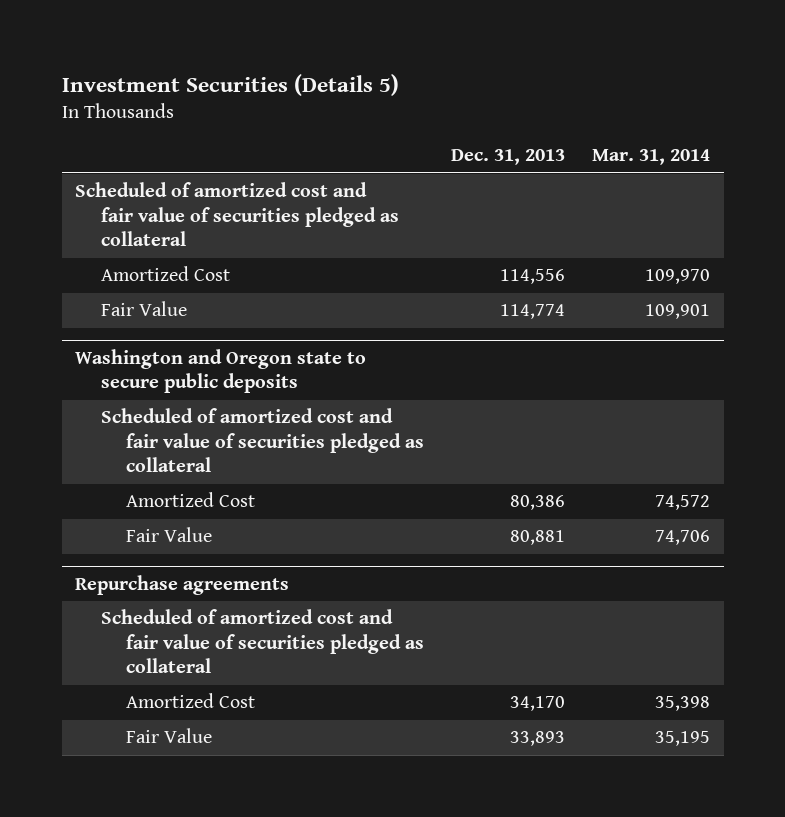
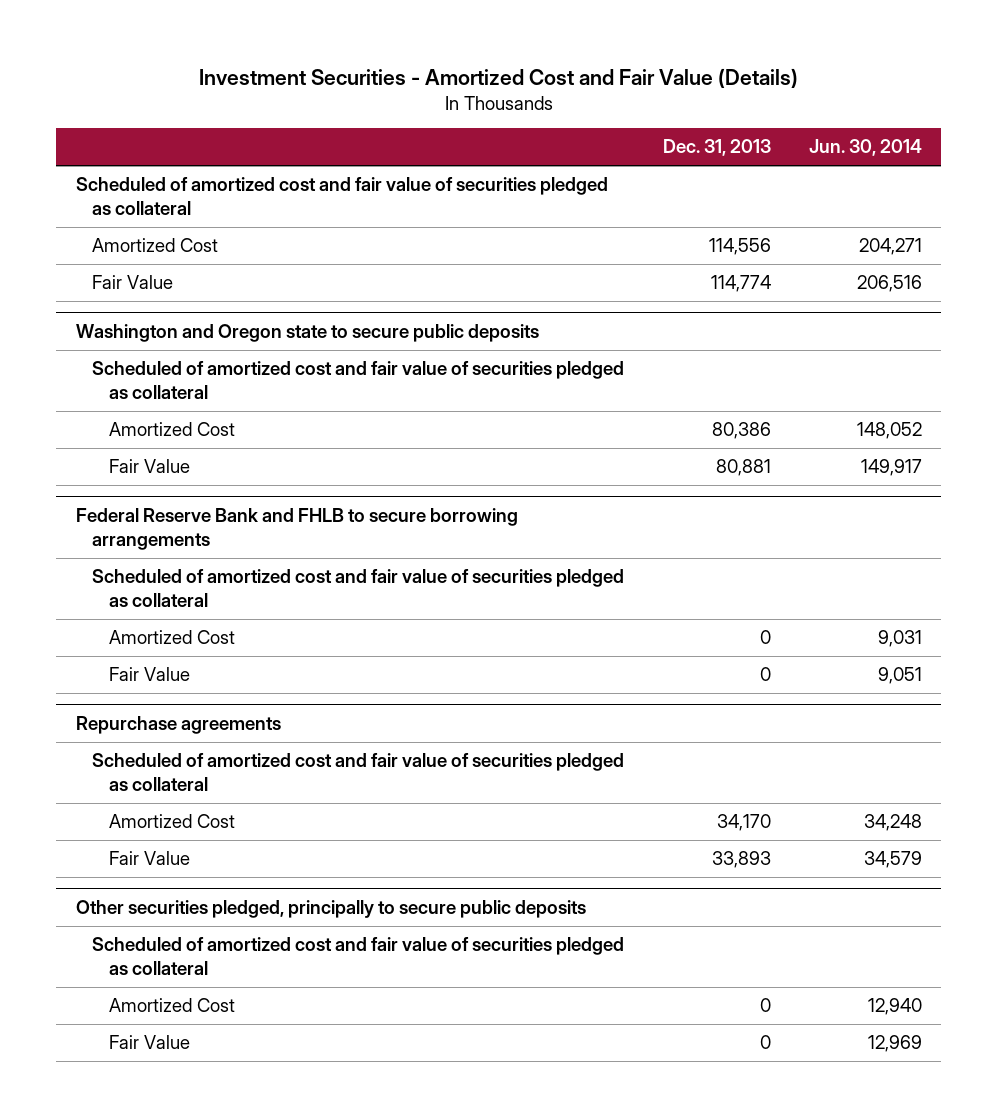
[61,74,399,97] Investment Securities (Details 5) -> [198,67,798,88] Investment Securities - Amortized Cost and Fair Value (Details)
[592,149,711,166] Mar. 31, 2014 -> none
none -> [809,139,923,157] Jun. 30, 2014
none -> [75,508,518,550] Federal Reserve Bank and FHLB to secure borrowing arrangements
none -> [92,569,625,608] Scheduled of amortized cost and fair value of securities pledged as collateral
none -> [108,630,235,645] Amortized Cost
none -> [108,667,190,682] Fair Value
none -> [75,900,586,919] Other securities pledged, principally to secure public deposits
none -> [92,937,625,976] Scheduled of amortized cost and fair value of securities pledged as collateral
none -> [108,998,235,1013] Amortized Cost
none -> [108,1035,190,1050] Fair Value

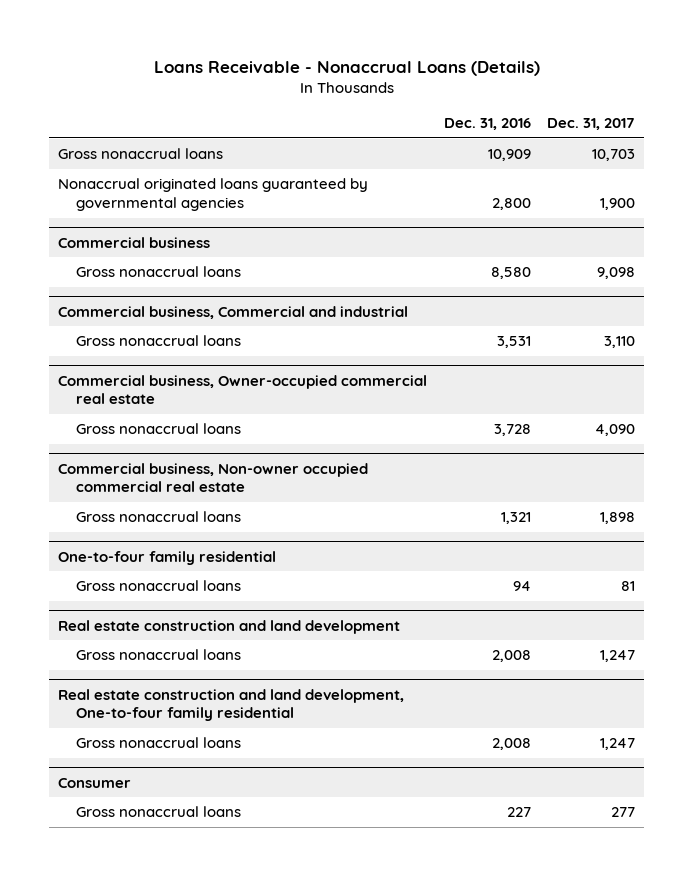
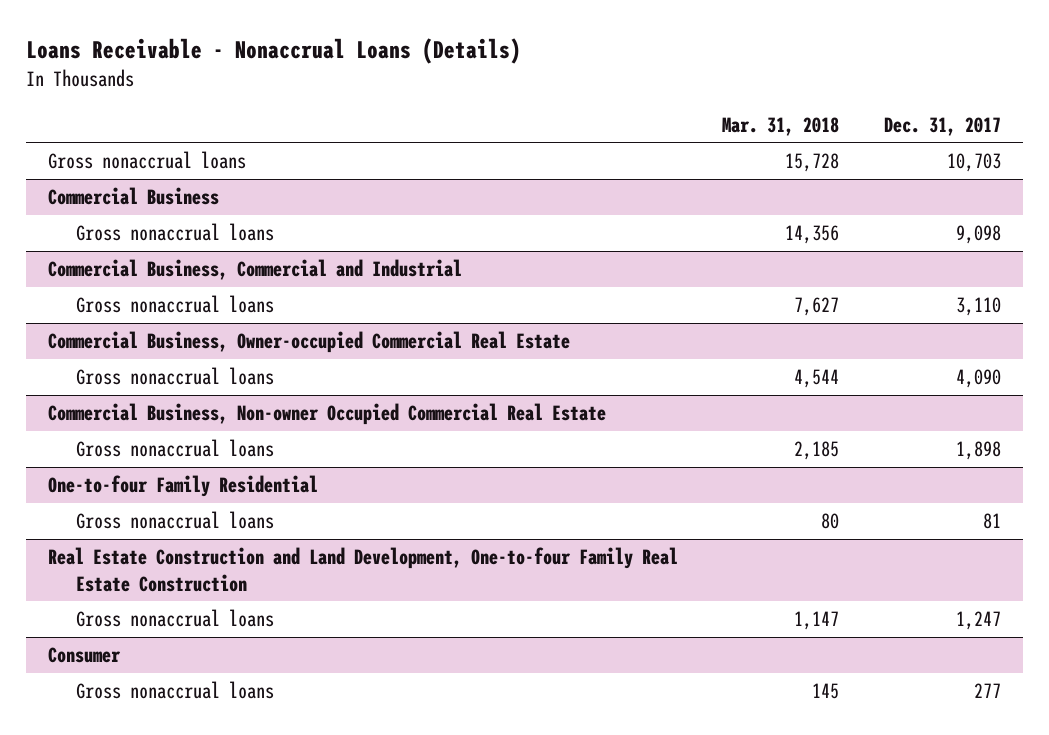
[443,118,531,131] Dec. 31, 2016 -> none
none -> [722,116,840,136] Mar. 31, 2018
[57,178,368,211] Nonaccrual originated loans guaranteed by governmental agencies -> none
[57,236,210,248] Commercial business -> [48,187,220,206] Commercial Business
[57,305,408,319] Commercial business, Commercial and industrial -> [48,259,463,281] Commercial Business, Commercial and Industrial
[57,374,427,405] Commercial business, Owner-occupied commercial real estate -> [48,331,571,354] Commercial Business, Owner-occupied Commercial Real Estate
[57,462,368,493] Commercial business, Non-owner occupied commercial real estate -> [48,403,607,426] Commercial Business, Non-owner Occupied Commercial Real Estate
[57,550,276,565] One-to-four family residential -> [48,475,319,498] One-to-four Family Residential
[57,619,400,634] Real estate construction and land development -> none
[75,649,241,661] Gross nonaccrual loans -> none
[57,688,404,722] Real estate construction and land development, One-to-four family residential -> [48,547,679,592] Real Estate Construction and Land Development, One-to-four Family Real Estate Construction

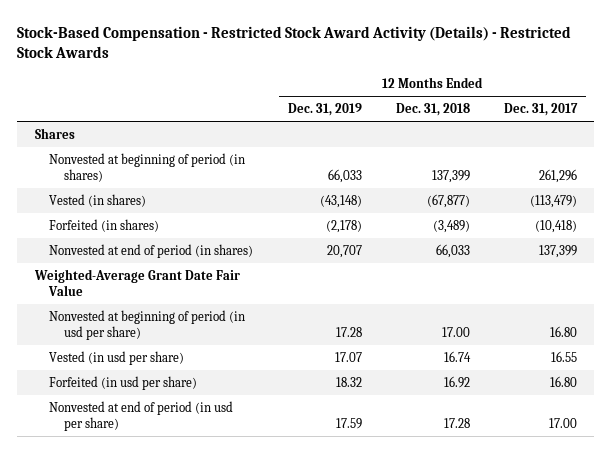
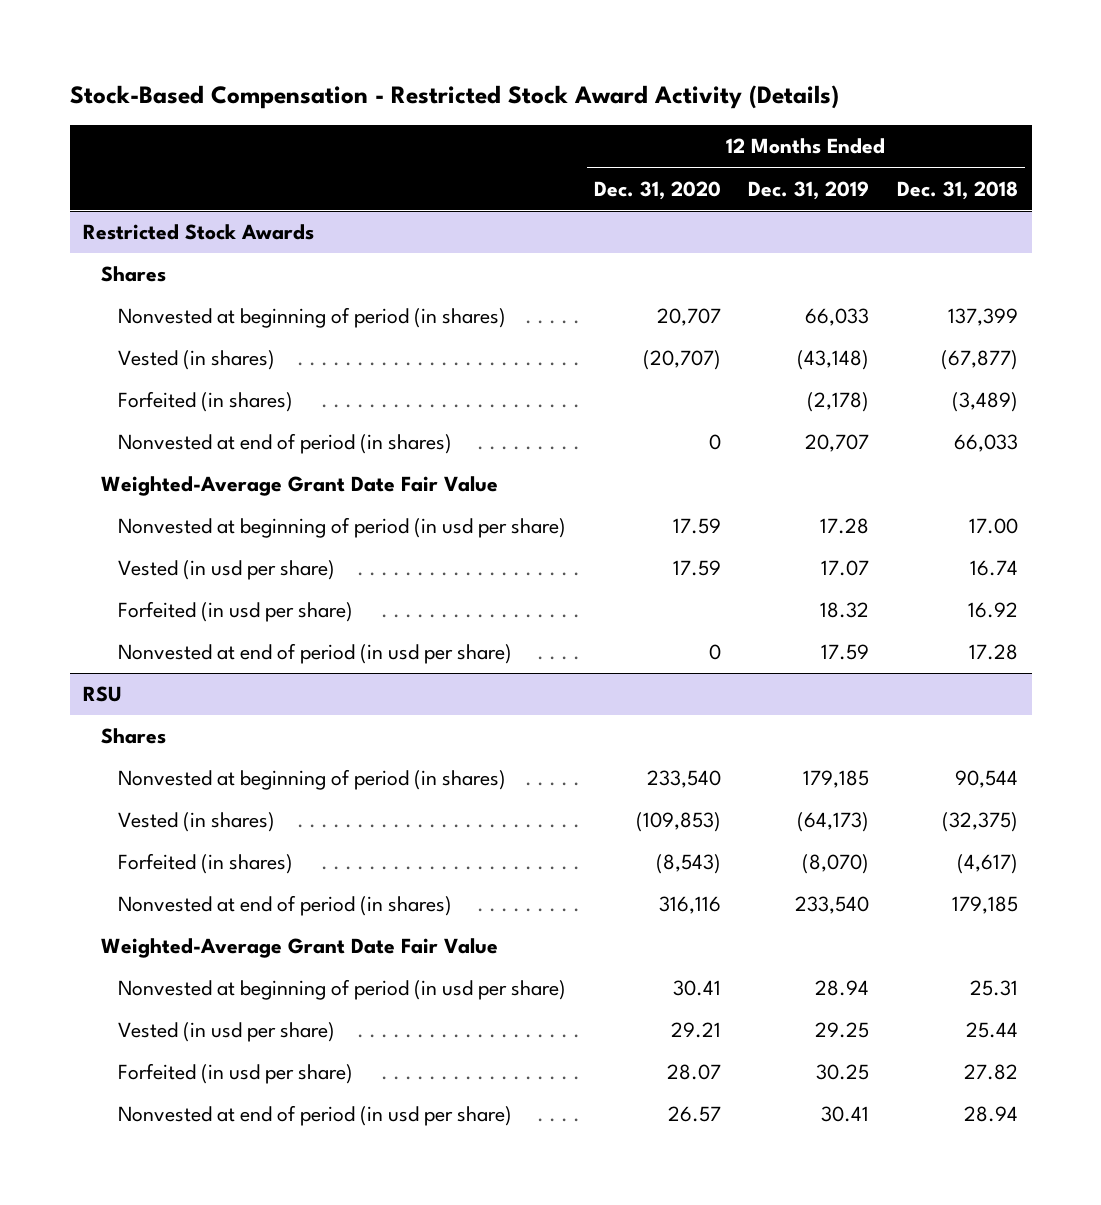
[17,25,572,58] Stock-Based Compensation - Restricted Stock Award Activity (Details) - Restricted Stock Awards -> [69,85,839,110] Stock-Based Compensation - Restricted Stock Award Activity (Details)
[504,103,579,117] Dec. 31, 2017 -> none
none -> [593,180,721,200] Dec. 31, 2020
none -> [83,224,315,241] Restricted Stock Awards
none -> [83,686,123,703] RSU
none -> [100,728,166,745] Shares
none -> [118,769,507,791] Nonvested at beginning of period (in shares)
none -> [118,812,276,833] Vested (in shares)
none -> [118,853,294,875] Forfeited (in shares)
none -> [118,895,453,917] Nonvested at end of period (in shares)
none -> [100,938,498,959] Weighted-Average Grant Date Fair Value
none -> [118,979,567,1001] Nonvested at beginning of period (in usd per share)
none -> [118,1022,336,1043] Vested (in usd per share)
none -> [118,1063,354,1085] Forfeited (in usd per share)
none -> [118,1105,513,1127] Nonvested at end of period (in usd per share)

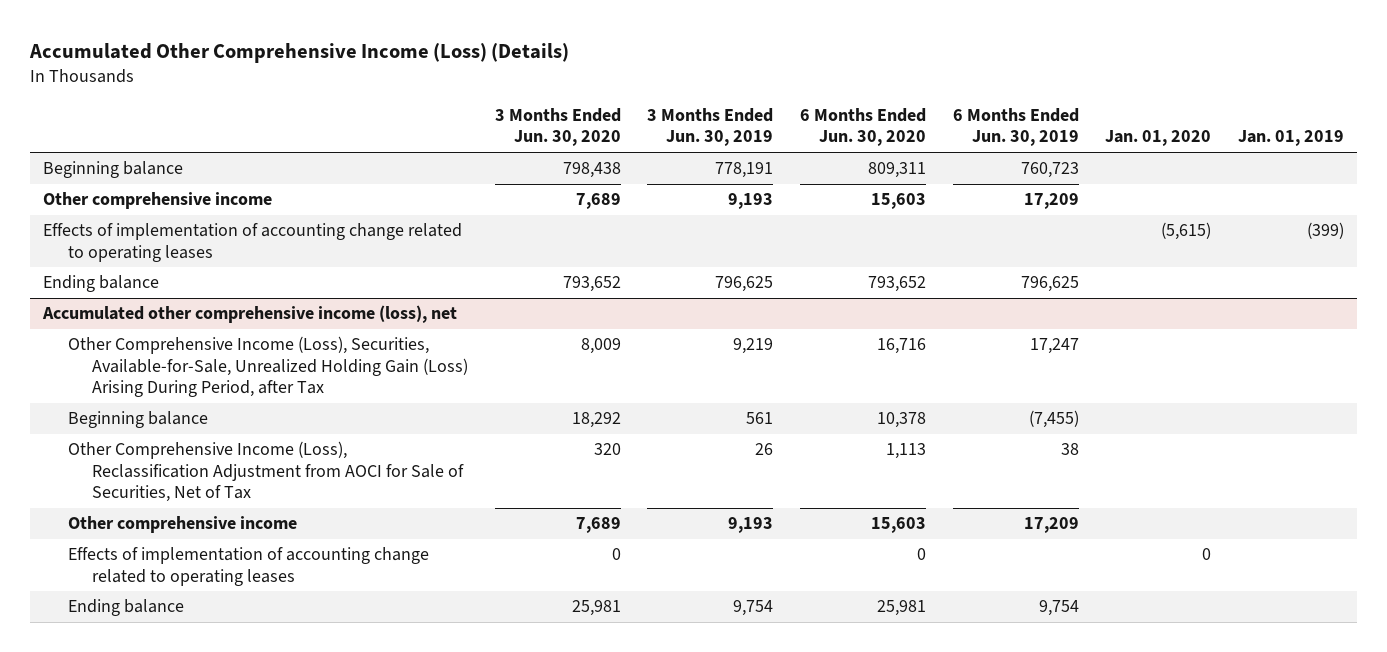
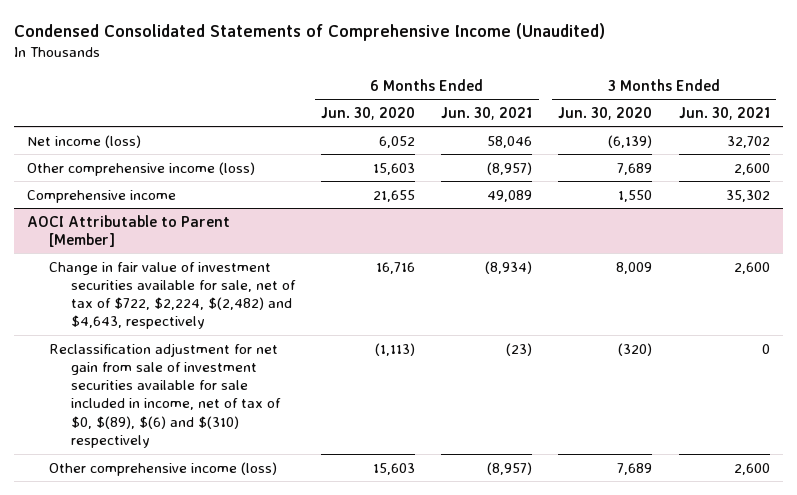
[29,42,570,63] Accumulated Other Comprehensive Income (Loss) (Details) -> [14,23,606,42] Condensed Consolidated Statements of Comprehensive Income (Unaudited)
[647,108,774,147] 3 Months Ended Jun. 30, 2019 -> none
[952,108,1079,147] 6 Months Ended Jun. 30, 2019 -> none
[1105,130,1212,147] Jan. 01, 2020 -> none
[1238,130,1345,147] Jan. 01, 2019 -> none
none -> [441,106,533,120] Jun. 30, 2021
none -> [678,106,770,120] Jun. 30, 2021
[43,161,184,179] Beginning balance -> none
[43,223,463,262] Effects of implementation of accounting change related to operating leases -> none
[43,275,160,293] Ending balance -> none
[67,411,208,429] Beginning balance -> none
[67,547,429,586] Effects of implementation of accounting change related to operating leases -> none
[67,599,184,617] Ending balance -> none
none -> [27,134,142,148] Net income (loss)
[43,192,273,210] Other comprehensive income -> [27,161,256,176] Other comprehensive income (loss)
none -> [27,189,177,203] Comprehensive income
[42,305,458,324] Accumulated other comprehensive income (loss), net -> [27,214,231,247] AOCI Attributable to Parent [Member]
[67,336,468,398] Other Comprehensive Income (Loss), Securities, Available-for-Sale, Unrealized Holding Gain (Loss) Arising During Period, after Tax -> [49,261,296,330] Change in fair value of investment securities available for sale, net of tax of $722, $2,224, $(2,482) and $4,643, respectively
[67,441,464,503] Other Comprehensive Income (Loss), Reclassification Adjustment from AOCI for Sale of Securities, Net of Tax -> [49,342,281,449] Reclassification adjustment for net gain from sale of investment securities available for sale included in income, net of tax of $0, $(89), $(6) and $(310) respectively
[593,443,621,456] 320 -> [618,342,653,356] (320)
[885,443,926,460] 1,113 -> [375,342,416,356] (1,113)
[67,516,297,534] Other comprehensive income -> [49,461,278,476] Other comprehensive income (loss)

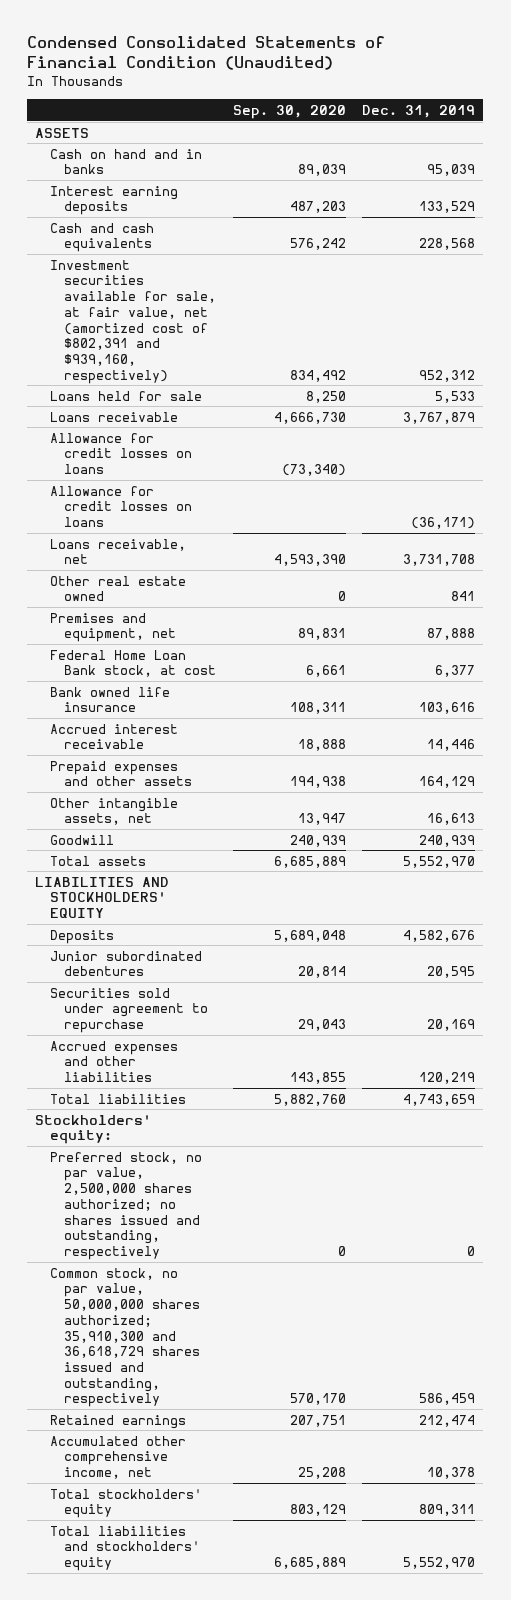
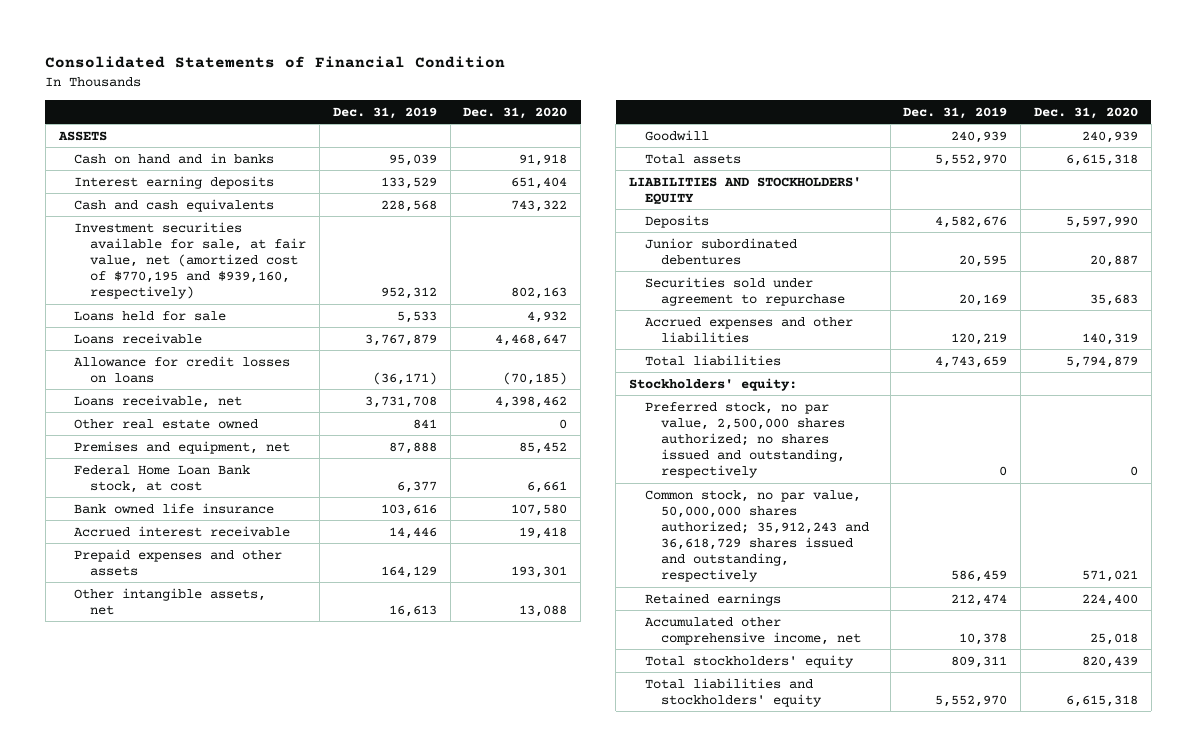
[27,35,386,71] Condensed Consolidated Statements of Financial Condition (Unaudited) -> [45,56,506,69] Consolidated Statements of Financial Condition
[232,105,346,120] Sep. 30, 2020 -> none
none -> [463,106,568,119] Dec. 31, 2020
[49,259,217,384] Investment securities available for sale, at fair value, net (amortized cost of $802,391 and $939,160, respectively) -> [74,221,307,300] Investment securities available for sale, at fair value, net (amortized cost of $770,195 and $939,160, respectively)
[49,432,193,475] Allowance for credit losses on loans -> none
[49,1267,201,1408] Common stock, no par value, 50,000,000 shares authorized; 35,910,300 and 36,618,729 shares issued and outstanding, respectively -> [644,489,869,583] Common stock, no par value, 50,000,000 shares authorized; 35,912,243 and 36,618,729 shares issued and outstanding, respectively

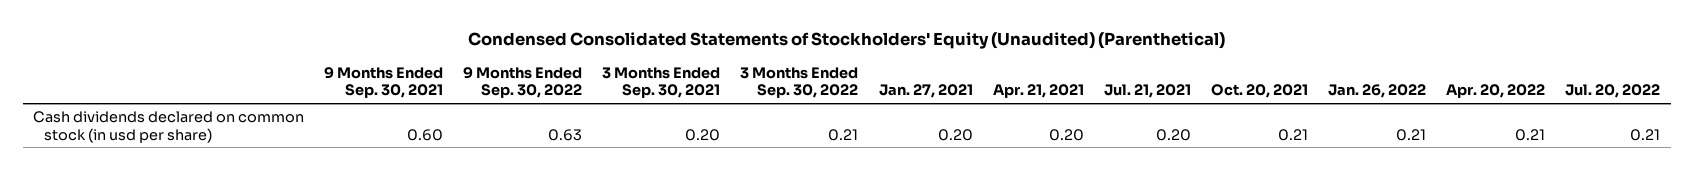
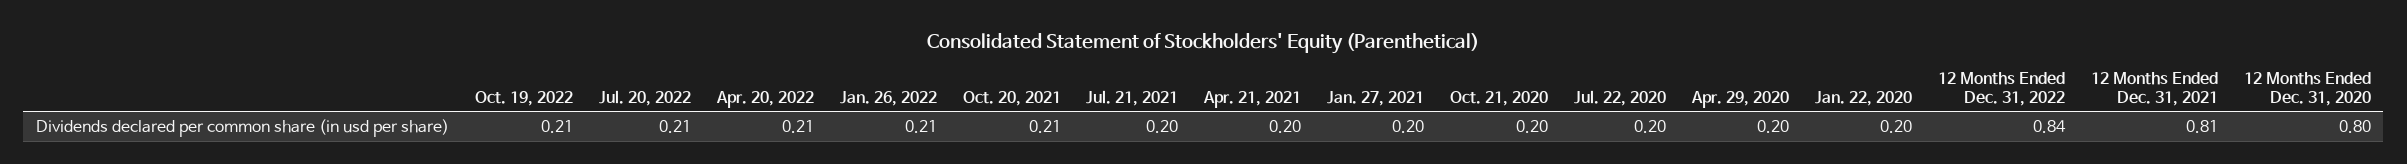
[467,32,1225,50] Condensed Consolidated Statements of Stockholders' Equity (Unaudited) (Parenthetical) -> [927,32,1480,54] Consolidated Statement of Stockholders' Equity (Parenthetical)
[324,66,444,99] 9 Months Ended Sep. 30, 2021 -> none
[463,66,583,99] 9 Months Ended Sep. 30, 2022 -> none
[602,66,721,99] 3 Months Ended Sep. 30, 2021 -> none
[740,66,859,99] 3 Months Ended Sep. 30, 2022 -> none
none -> [475,90,574,106] Oct. 19, 2022
none -> [1450,90,1549,106] Oct. 21, 2020
none -> [1574,89,1667,106] Jul. 22, 2020
none -> [1690,90,1789,108] Apr. 29, 2020
none -> [1814,90,1912,106] Jan. 22, 2020
none -> [1937,72,2065,106] 12 Months Ended Dec. 31, 2022
none -> [2090,72,2218,106] 12 Months Ended Dec. 31, 2021
none -> [2243,72,2371,106] 12 Months Ended Dec. 31, 2020
[32,111,304,143] Cash dividends declared on common stock (in usd per share) -> [36,119,450,138] Dividends declared per common share (in usd per share)

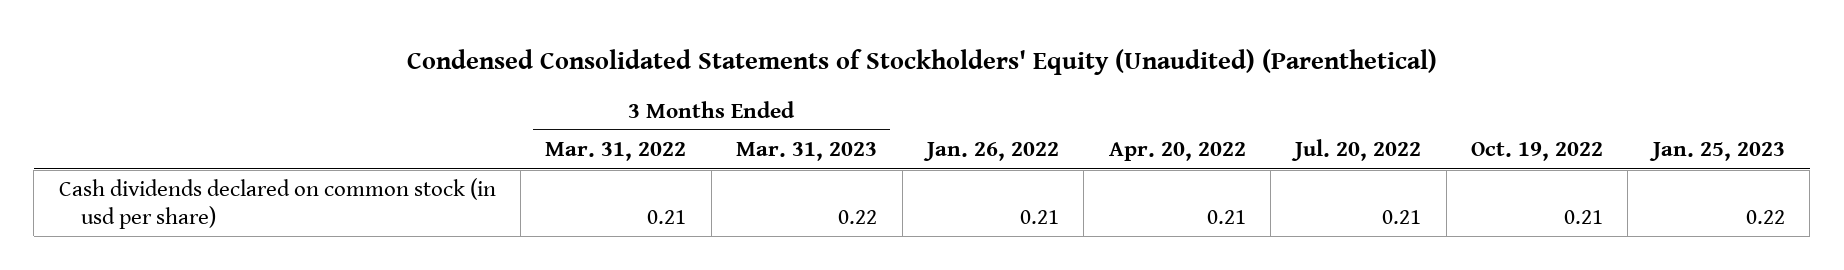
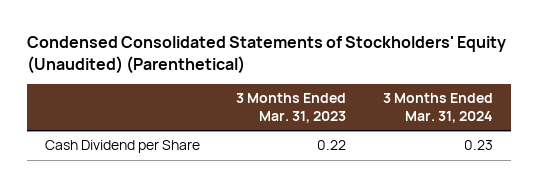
[545,142,687,162] Mar. 31, 2022 -> none
[922,142,1059,162] Jan. 26, 2022 -> none
[1108,142,1246,162] Apr. 20, 2022 -> none
[1291,139,1422,162] Jul. 20, 2022 -> none
[1471,142,1604,162] Oct. 19, 2022 -> none
[1648,142,1785,162] Jan. 25, 2023 -> none
none -> [382,93,493,123] 3 Months Ended Mar. 31, 2024
[58,178,496,230] Cash dividends declared on common stock (in usd per share) -> [44,140,200,154] Cash Dividend per Share

